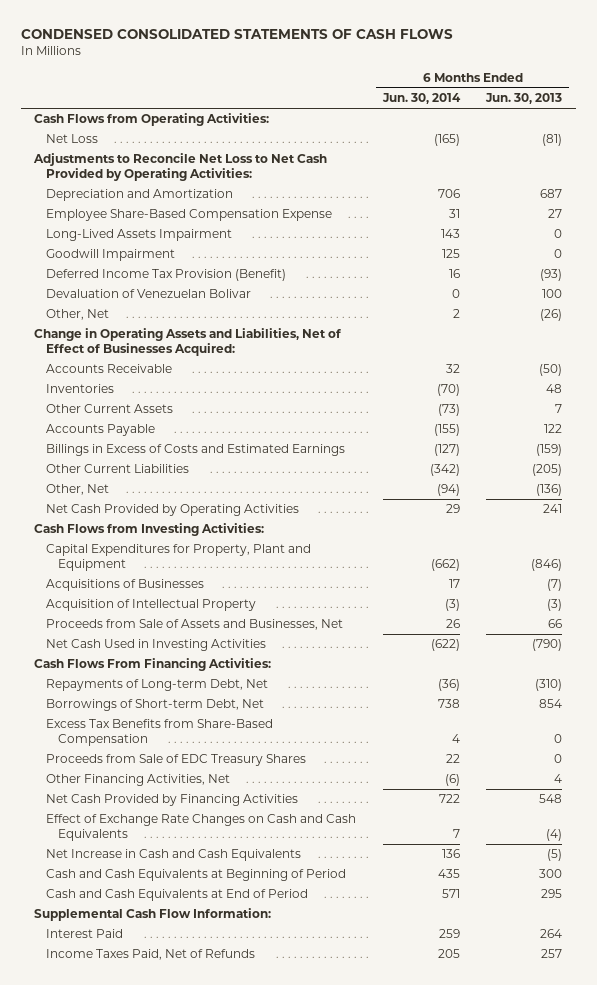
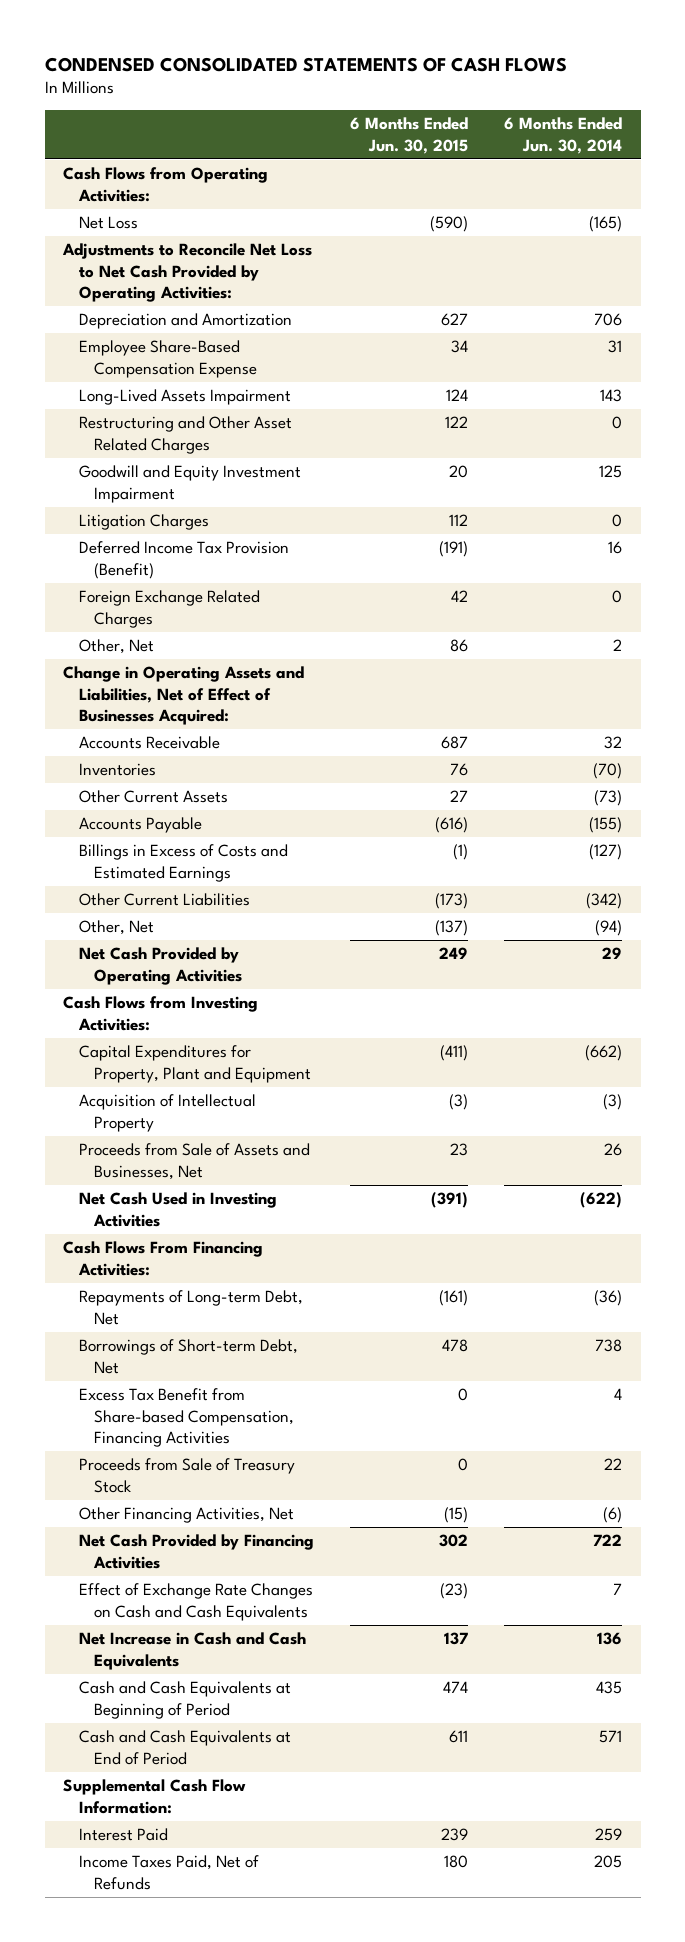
[485,92,563,104] Jun. 30, 2013 -> none
none -> [350,117,469,154] 6 Months Ended Jun. 30, 2015
none -> [78,416,292,454] Restructuring and Other Asset Related Charges
[46,249,176,262] Goodwill Impairment -> [78,465,301,503] Goodwill and Equity Investment Impairment
none -> [78,514,209,531] Litigation Charges
[46,289,252,299] Devaluation of Venezuelan Bolivar -> [78,590,260,628] Foreign Exchange Related Charges
[46,579,205,592] Acquisitions of Businesses -> none
[46,719,274,746] Excess Tax Benefits from Share-Based Compensation -> [78,1388,295,1448] Excess Tax Benefit from Share-based Compensation, Financing Activities
[46,754,307,767] Proceeds from Sale of EDC Treasury Shares -> [78,1458,295,1493] Proceeds from Sale of Treasury Stock

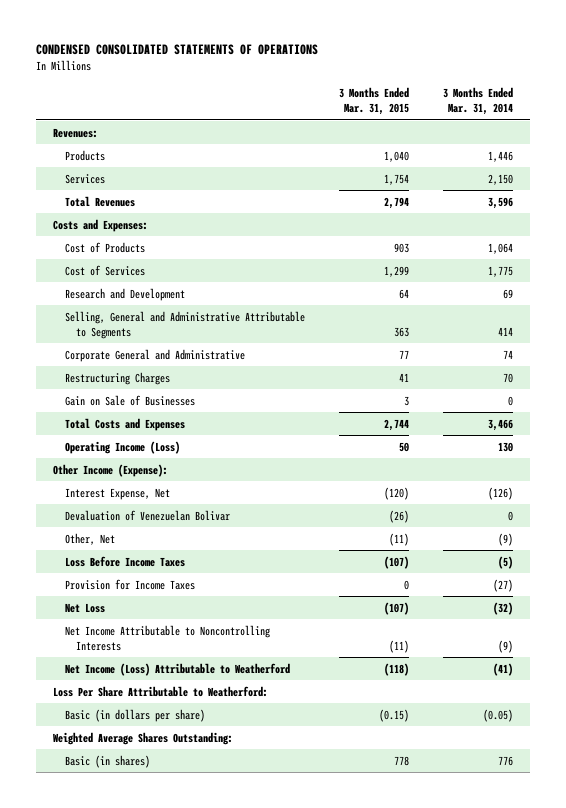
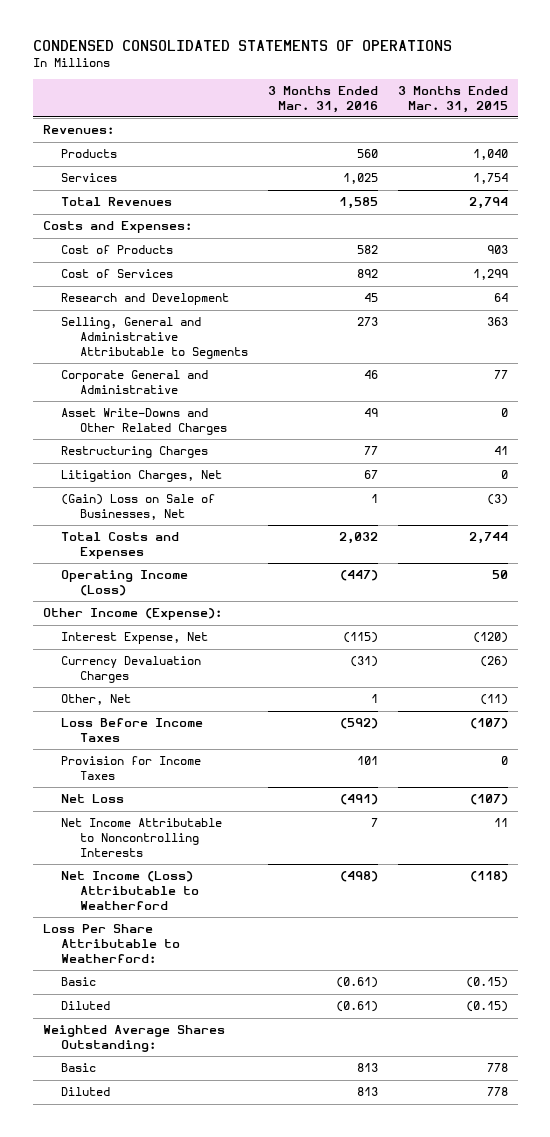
[442,87,513,116] 3 Months Ended Mar. 31, 2014 -> none
none -> [268,85,379,113] 3 Months Ended Mar. 31, 2016
none -> [61,408,228,435] Asset Write-Downs and Other Related Charges
none -> [61,470,223,483] Litigation Charges, Net
[64,394,195,406] Gain on Sale of Businesses -> [61,494,216,520] (Gain) Loss on Sale of Businesses, Net
[403,395,409,406] 3 -> [486,494,508,506] (3)
[64,509,230,521] Devaluation of Venezuelan Bolivar -> [61,656,202,683] Currency Devaluation Charges
[388,639,409,653] (11) -> [493,818,508,828] 11
[64,708,205,722] Basic (in dollars per share) -> [61,977,97,987] Basic
none -> [61,1001,111,1011] Diluted
[64,754,150,768] Basic (in shares) -> [61,1063,97,1073] Basic
none -> [61,1087,111,1097] Diluted

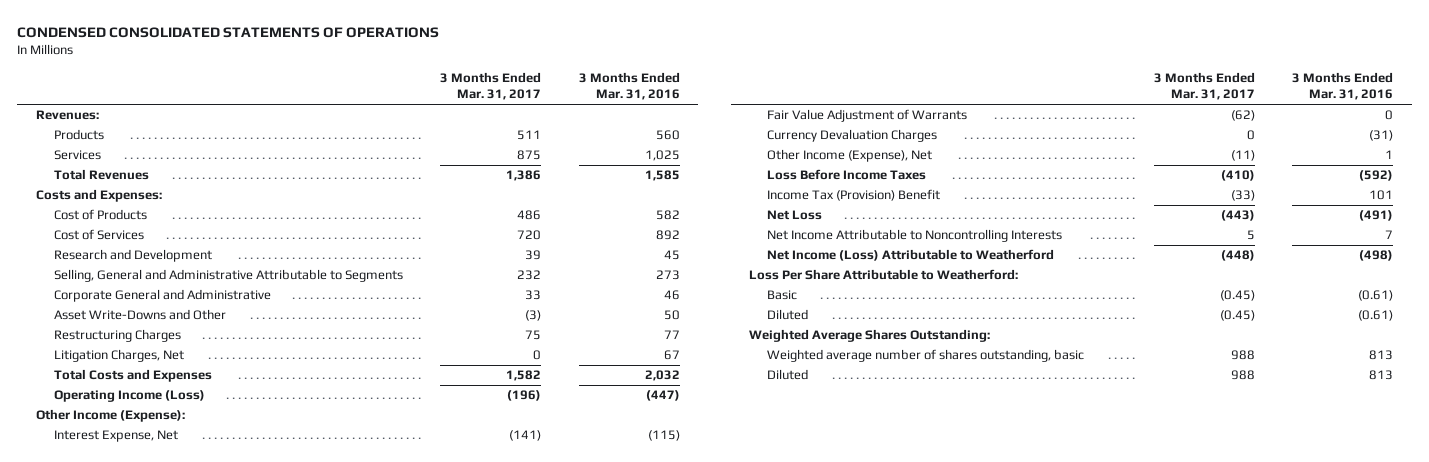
[397,85,508,113] 3 Months Ended Mar. 31, 2015 -> none
none -> [440,71,542,101] 3 Months Ended Mar. 31, 2017
[61,408,228,435] Asset Write-Downs and Other Related Charges -> [53,309,226,321] Asset Write-Downs and Other
[364,408,379,418] 49 -> [663,310,680,321] 50
[61,494,216,520] (Gain) Loss on Sale of Businesses, Net -> none
none -> [767,109,968,123] Fair Value Adjustment of Warrants
[61,694,132,706] Other, Net -> [767,149,933,163] Other Income (Expense), Net
[61,756,202,780] Provision for Income Taxes -> [767,189,941,202] Income Tax (Provision) Benefit
[61,1063,97,1073] Basic -> [767,349,1085,363] Weighted average number of shares outstanding, basic

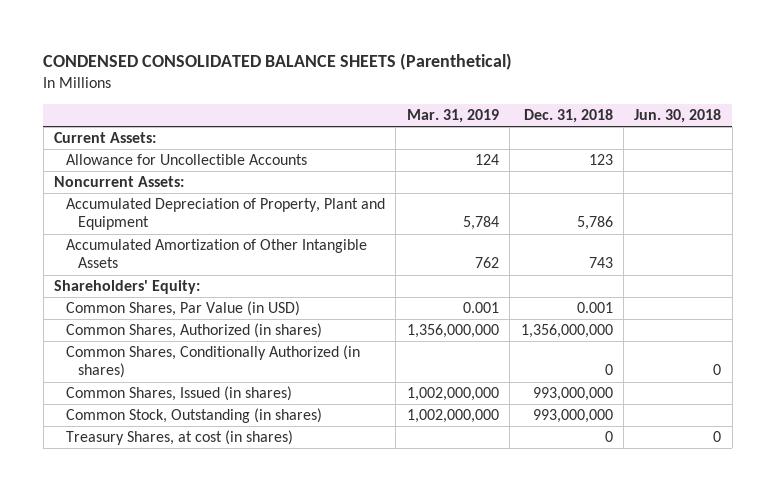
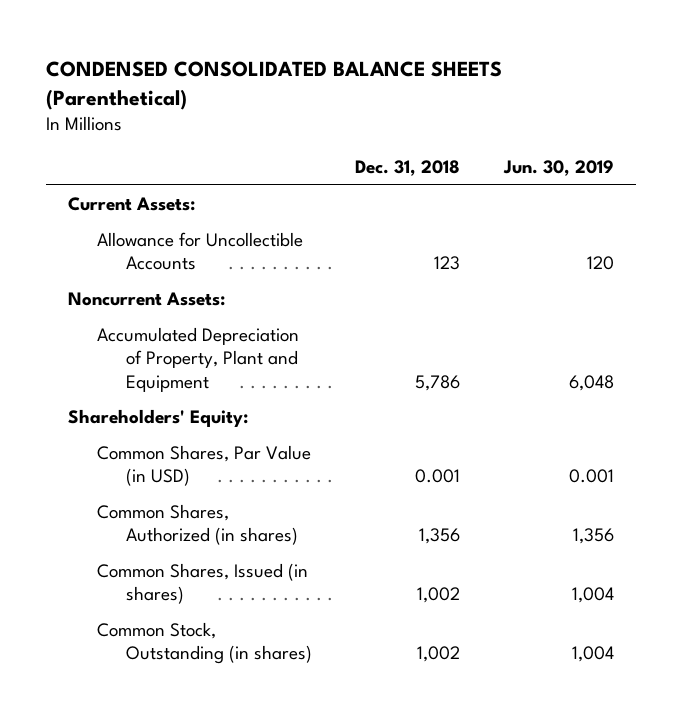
[406,108,499,123] Mar. 31, 2019 -> none
[634,108,722,123] Jun. 30, 2018 -> none
none -> [503,159,615,176] Jun. 30, 2019
[65,239,367,269] Accumulated Amortization of Other Intangible Assets -> none
[65,345,360,379] Common Shares, Conditionally Authorized (in shares) -> none
[65,430,293,446] Treasury Shares, at cost (in shares) -> none
[520,324,613,339] 1,356,000,000 -> [419,528,461,545] 1,356
[532,387,613,402] 993,000,000 -> [417,587,461,604] 1,002
[532,409,613,424] 993,000,000 -> [417,646,461,663] 1,002

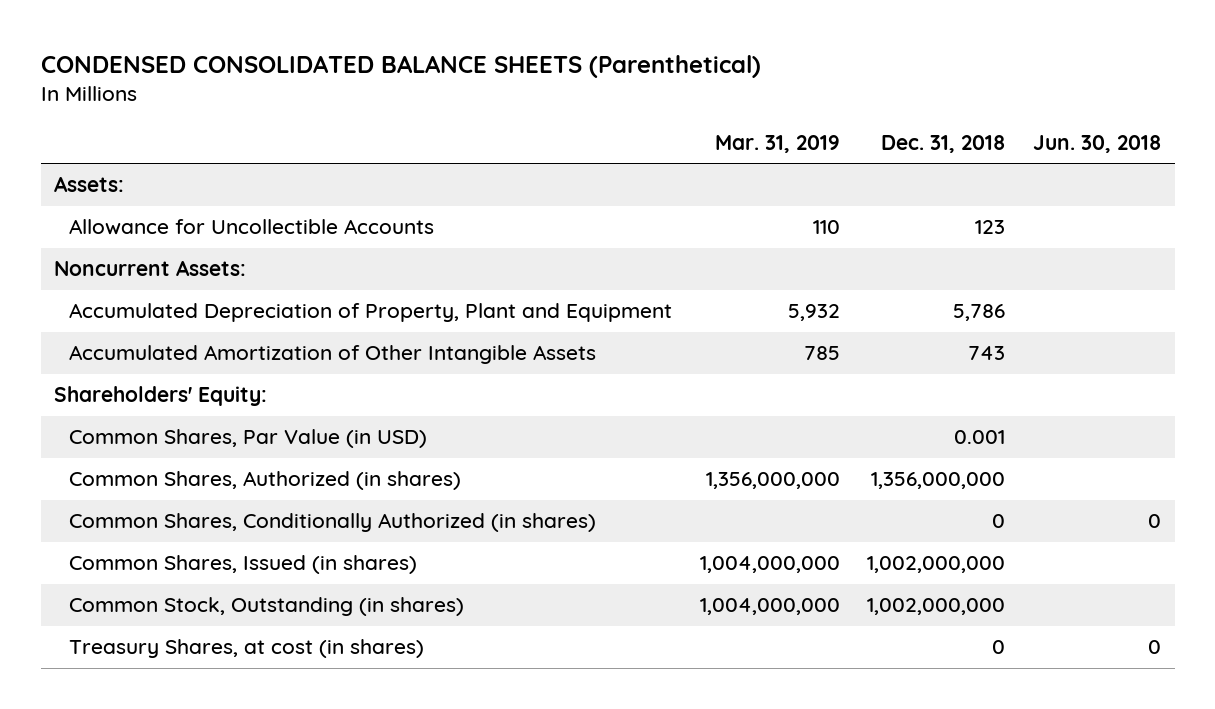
[503,159,615,176] Jun. 30, 2019 -> none
none -> [714,134,840,153] Mar. 31, 2019
none -> [1032,134,1161,153] Jun. 30, 2018
[68,197,196,212] Current Assets: -> [54,176,125,193] Assets:
none -> [69,345,597,365] Accumulated Amortization of Other Intangible Assets
[419,528,461,545] 1,356 -> [871,472,1006,490] 1,356,000,000
none -> [69,513,597,533] Common Shares, Conditionally Authorized (in shares)
[417,587,461,604] 1,002 -> [867,556,1006,574] 1,002,000,000
[417,646,461,663] 1,002 -> [867,598,1006,616] 1,002,000,000
none -> [69,639,425,659] Treasury Shares, at cost (in shares)

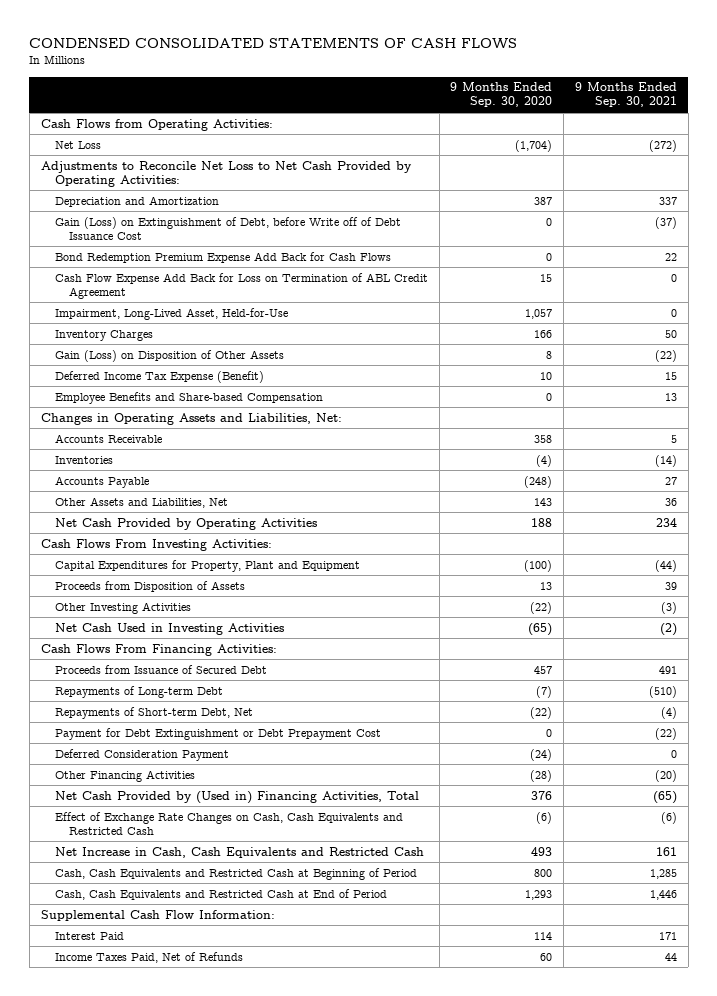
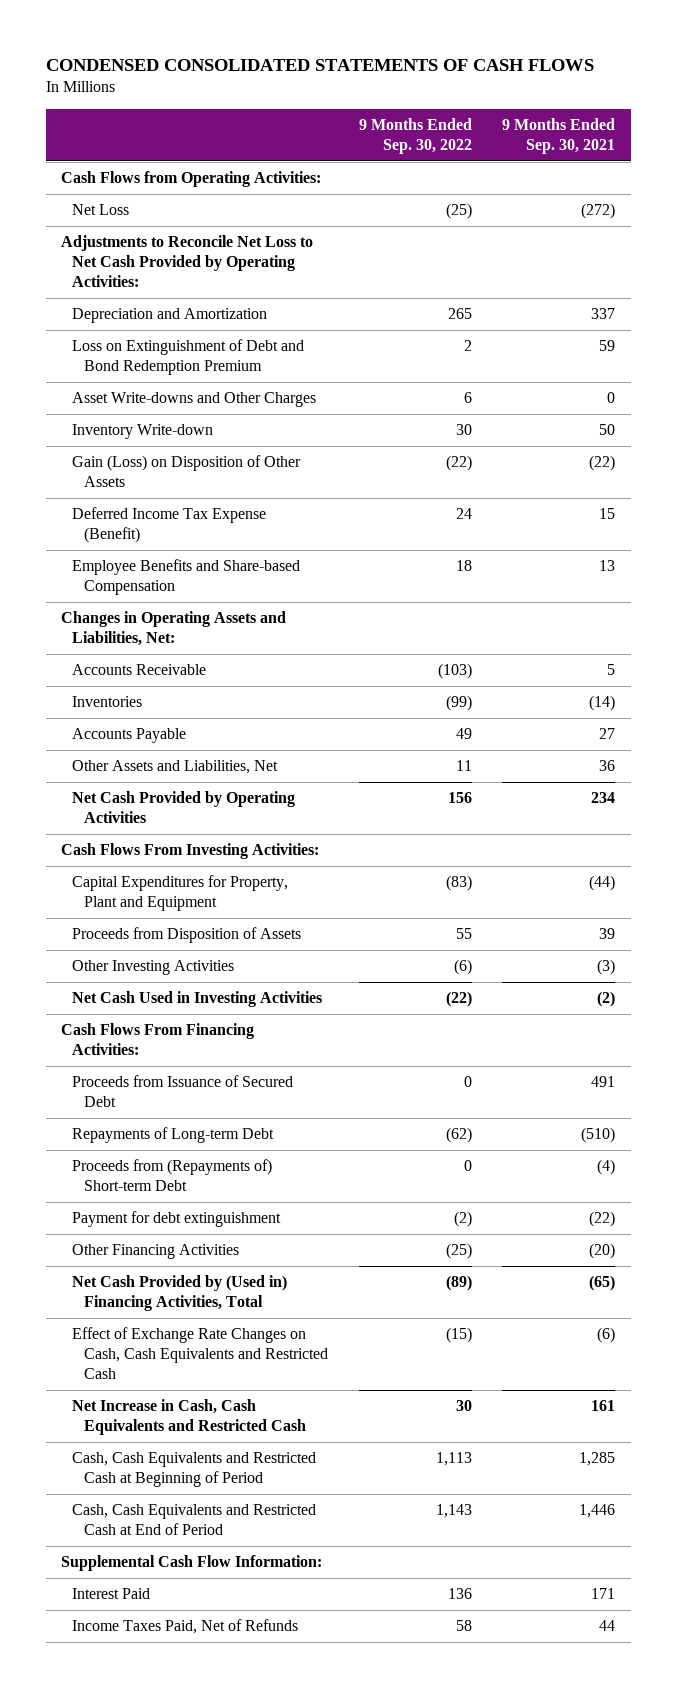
[450,82,553,108] 9 Months Ended Sep. 30, 2020 -> none
none -> [358,117,472,154] 9 Months Ended Sep. 30, 2022
[54,216,401,240] Gain (Loss) on Extinguishment of Debt, before Write off of Debt Issuance Cost -> none
[54,272,428,299] Cash Flow Expense Add Back for Loss on Termination of ABL Credit Agreement -> none
[54,251,391,263] Bond Redemption Premium Expense Add Back for Cash Flows -> [72,339,305,376] Loss on Extinguishment of Debt and Bond Redemption Premium
[664,252,677,261] 22 -> [599,340,616,352] 59
[54,307,288,320] Impairment, Long-Lived Asset, Held-for-Use -> [72,392,317,408] Asset Write-downs and Other Charges
[54,329,153,341] Inventory Charges -> [72,424,214,440] Inventory Write-down
[54,748,229,761] Deferred Consideration Payment -> none
[54,706,253,719] Repayments of Short-term Debt, Net -> [72,1159,273,1192] Proceeds from (Repayments of) Short-term Debt
[54,727,381,740] Payment for Debt Extinguishment or Debt Prepayment Cost -> [72,1211,282,1228] Payment for debt extinguishment

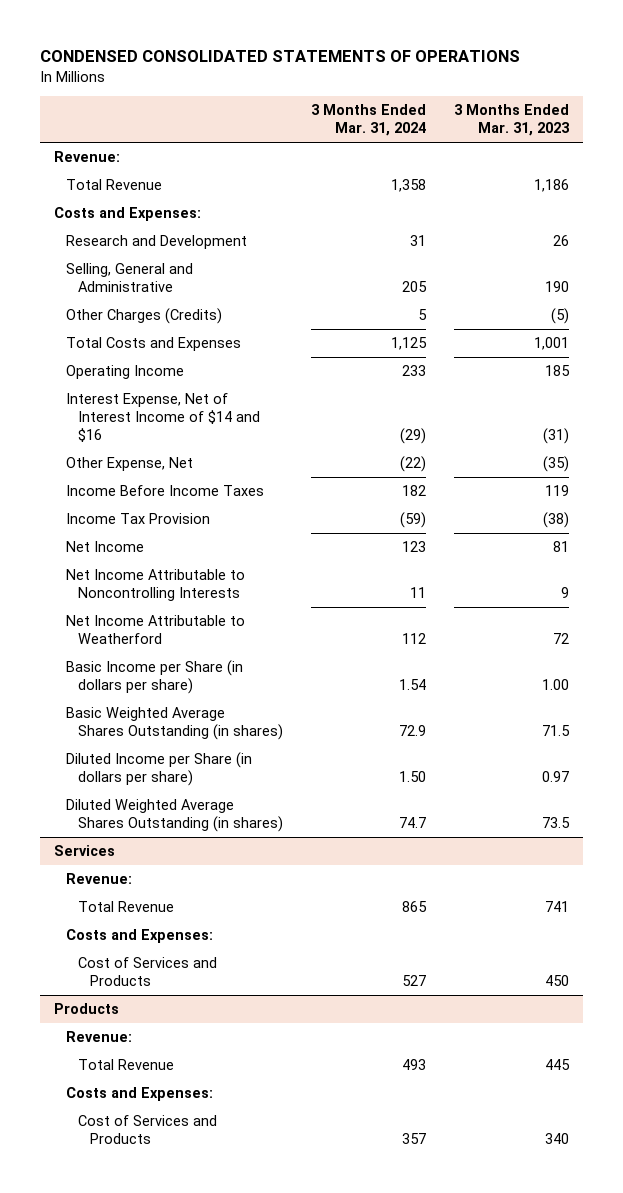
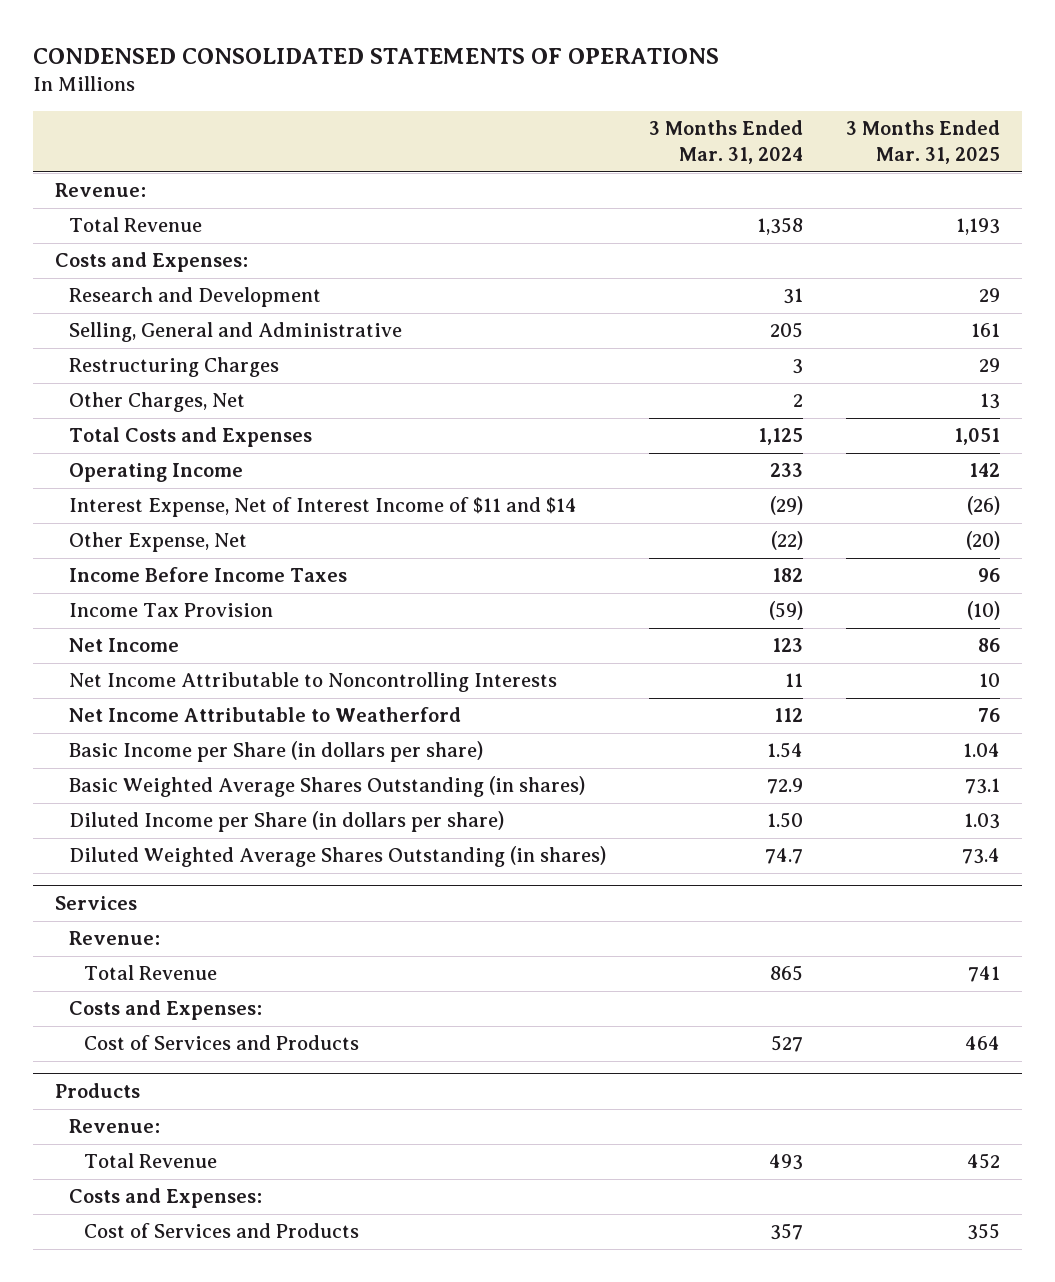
[453,104,570,137] 3 Months Ended Mar. 31, 2023 -> none
none -> [846,120,1001,164] 3 Months Ended Mar. 31, 2025
none -> [69,357,280,378] Restructuring Charges
[66,308,223,325] Other Charges (Credits) -> [69,392,246,413] Other Charges, Net
[417,309,427,321] 5 -> [793,394,804,408] 2
[66,393,261,443] Interest Expense, Net of Interest Income of $14 and $16 -> [69,497,578,518] Interest Expense, Net of Interest Income of $11 and $14

